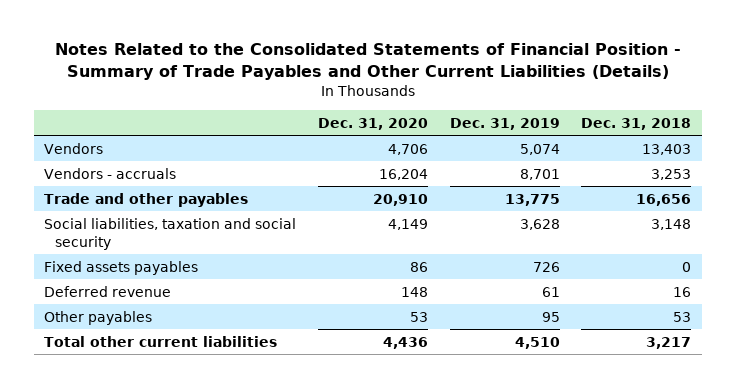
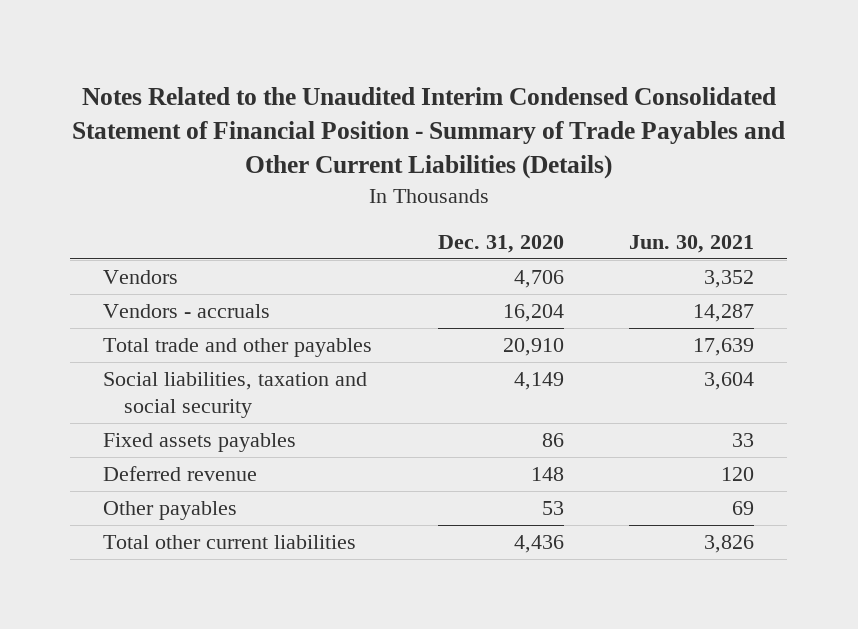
[54,43,681,81] Notes Related to the Consolidated Statements of Financial Position - Summary of Trade Payables and Other Current Liabilities (Details) -> [71,86,785,180] Notes Related to the Unaudited Interim Condensed Consolidated Statement of Financial Position - Summary of Trade Payables and Other Current Liabilities (Details)
[449,117,560,130] Dec. 31, 2019 -> none
[581,117,692,130] Dec. 31, 2018 -> none
none -> [629,235,755,254] Jun. 30, 2021
[44,192,249,207] Trade and other payables -> [103,337,373,357] Total trade and other payables

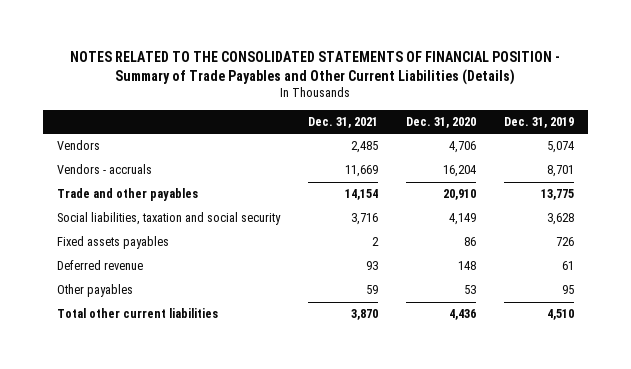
[71,86,785,180] Notes Related to the Unaudited Interim Condensed Consolidated Statement of Financial Position - Summary of Trade Payables and Other Current Liabilities (Details) -> [70,50,561,85] NOTES RELATED TO THE CONSOLIDATED STATEMENTS OF FINANCIAL POSITION - Summary of Trade Payables and Other Current Liabilities (Details)
[629,235,755,254] Jun. 30, 2021 -> none
none -> [307,116,378,128] Dec. 31, 2021
none -> [503,116,574,128] Dec. 31, 2019
[103,337,373,357] Total trade and other payables -> [56,188,198,202] Trade and other payables

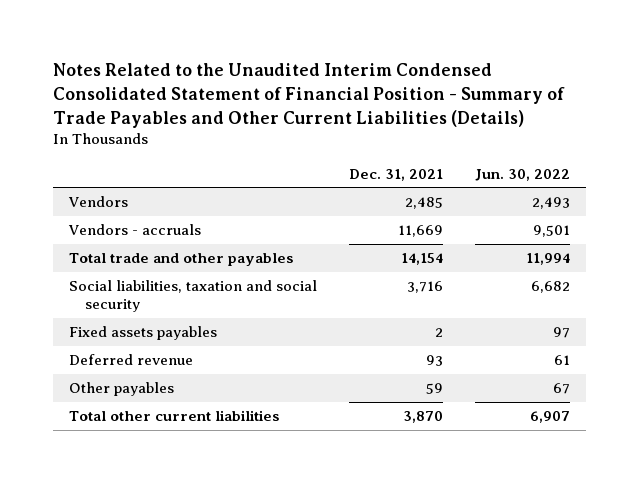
[70,50,561,85] NOTES RELATED TO THE CONSOLIDATED STATEMENTS OF FINANCIAL POSITION - Summary of Trade Payables and Other Current Liabilities (Details) -> [52,63,565,128] Notes Related to the Unaudited Interim Condensed Consolidated Statement of Financial Position - Summary of Trade Payables and Other Current Liabilities (Details)
[405,116,476,128] Dec. 31, 2020 -> none
[503,116,574,128] Dec. 31, 2019 -> none
none -> [474,168,570,181] Jun. 30, 2022
[56,188,198,202] Trade and other payables -> [68,253,293,267] Total trade and other payables

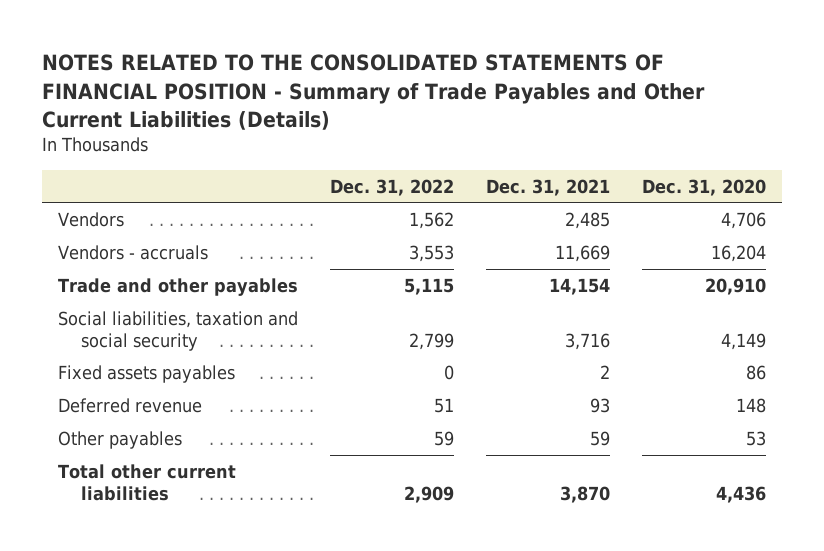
[52,63,565,128] Notes Related to the Unaudited Interim Condensed Consolidated Statement of Financial Position - Summary of Trade Payables and Other Current Liabilities (Details) -> [41,54,705,130] NOTES RELATED TO THE CONSOLIDATED STATEMENTS OF FINANCIAL POSITION - Summary of Trade Payables and Other Current Liabilities (Details)
[474,168,570,181] Jun. 30, 2022 -> none
none -> [329,178,454,196] Dec. 31, 2022
none -> [641,178,766,196] Dec. 31, 2020
[68,253,293,267] Total trade and other payables -> [57,277,298,296] Trade and other payables

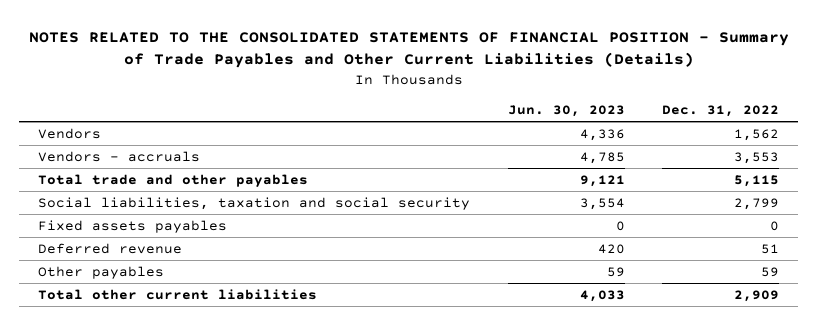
[485,178,610,196] Dec. 31, 2021 -> none
[641,178,766,196] Dec. 31, 2020 -> none
none -> [507,104,625,117] Jun. 30, 2023
[57,277,298,296] Trade and other payables -> [38,173,309,187] Total trade and other payables

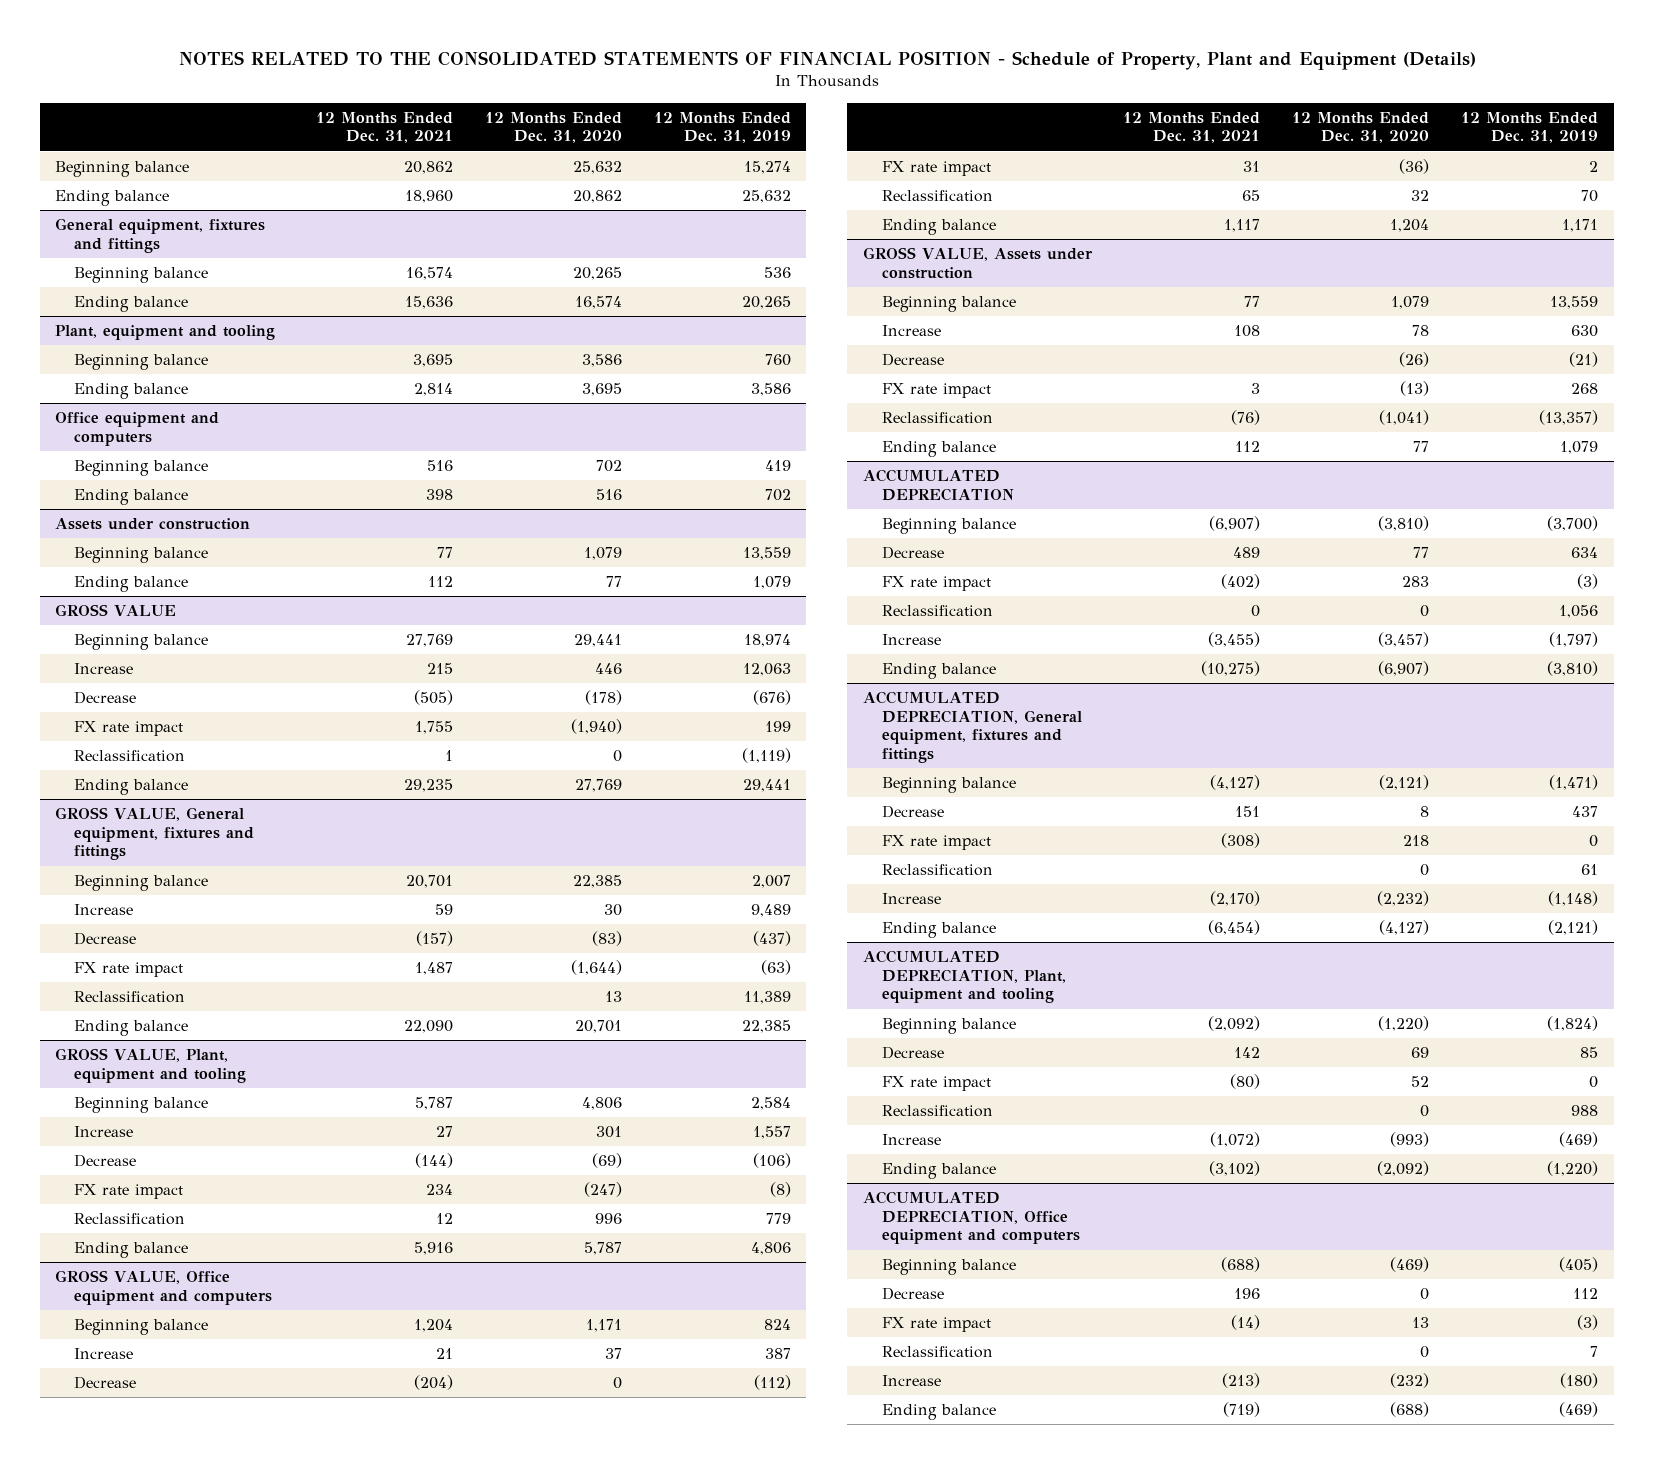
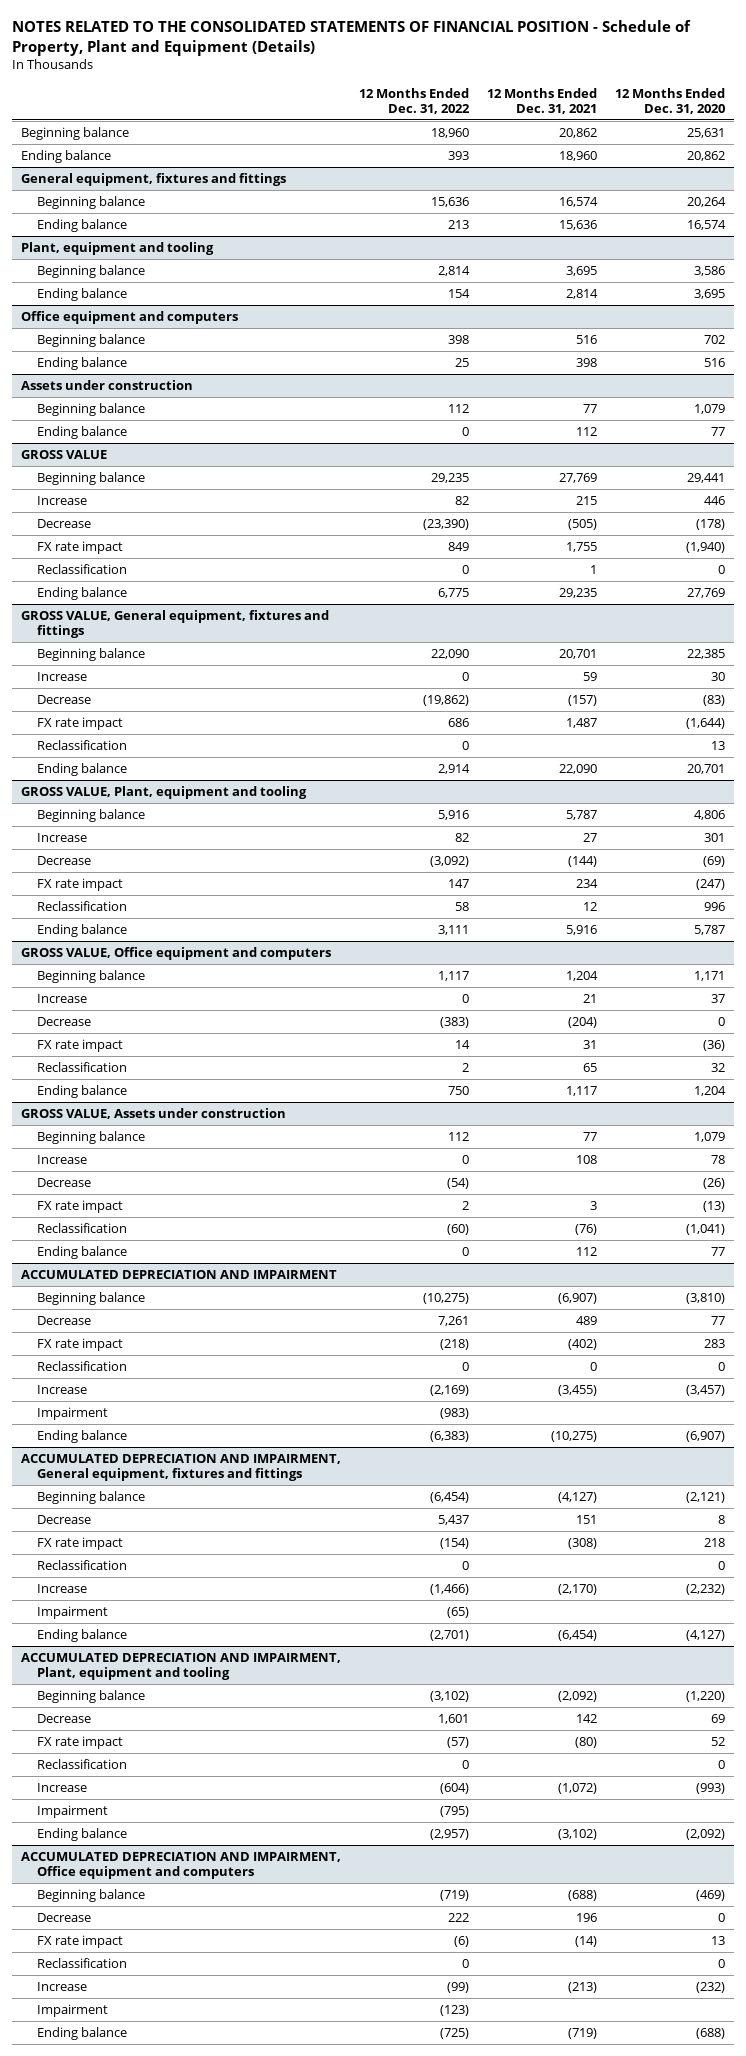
[653,111,791,144] 12 Months Ended Dec. 31, 2019 -> none
none -> [358,87,470,114] 12 Months Ended Dec. 31, 2022
[572,161,622,175] 25,632 -> [686,128,725,139] 25,631
[572,267,622,281] 20,265 -> [686,197,726,208] 20,264
[862,469,1014,501] ACCUMULATED DEPRECIATION -> [20,1270,337,1280] ACCUMULATED DEPRECIATION AND IMPAIRMENT
none -> [36,1407,108,1421] Impairment
[862,691,1082,764] ACCUMULATED DEPRECIATION, General equipment, fixtures and fittings -> [20,1454,341,1481] ACCUMULATED DEPRECIATION AND IMPAIRMENT, General equipment, fixtures and fittings
none -> [36,1606,108,1620] Impairment
[862,950,1066,1004] ACCUMULATED DEPRECIATION, Plant, equipment and tooling -> [20,1653,341,1680] ACCUMULATED DEPRECIATION AND IMPAIRMENT, Plant, equipment and tooling
none -> [36,1805,108,1819] Impairment
[862,1191,1080,1245] ACCUMULATED DEPRECIATION, Office equipment and computers -> [20,1852,341,1879] ACCUMULATED DEPRECIATION AND IMPAIRMENT, Office equipment and computers
none -> [36,2004,108,2018] Impairment

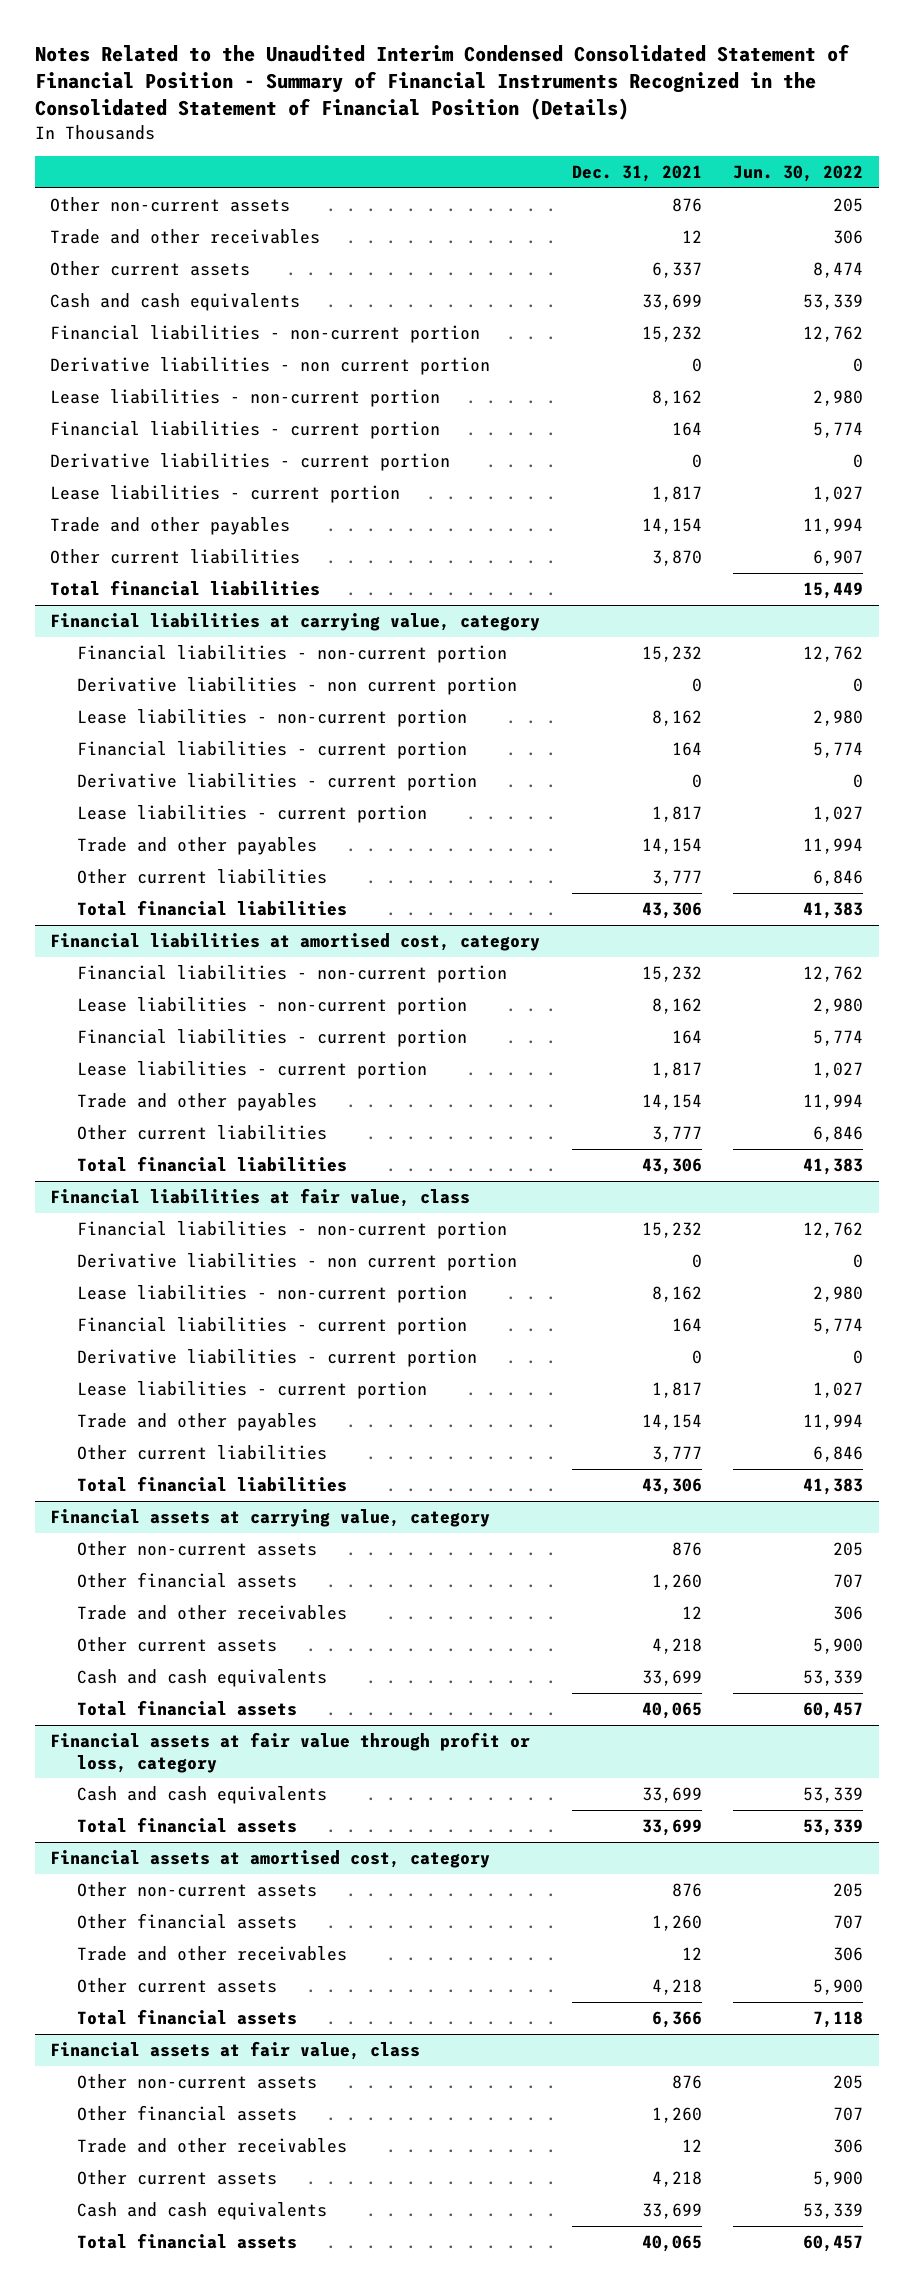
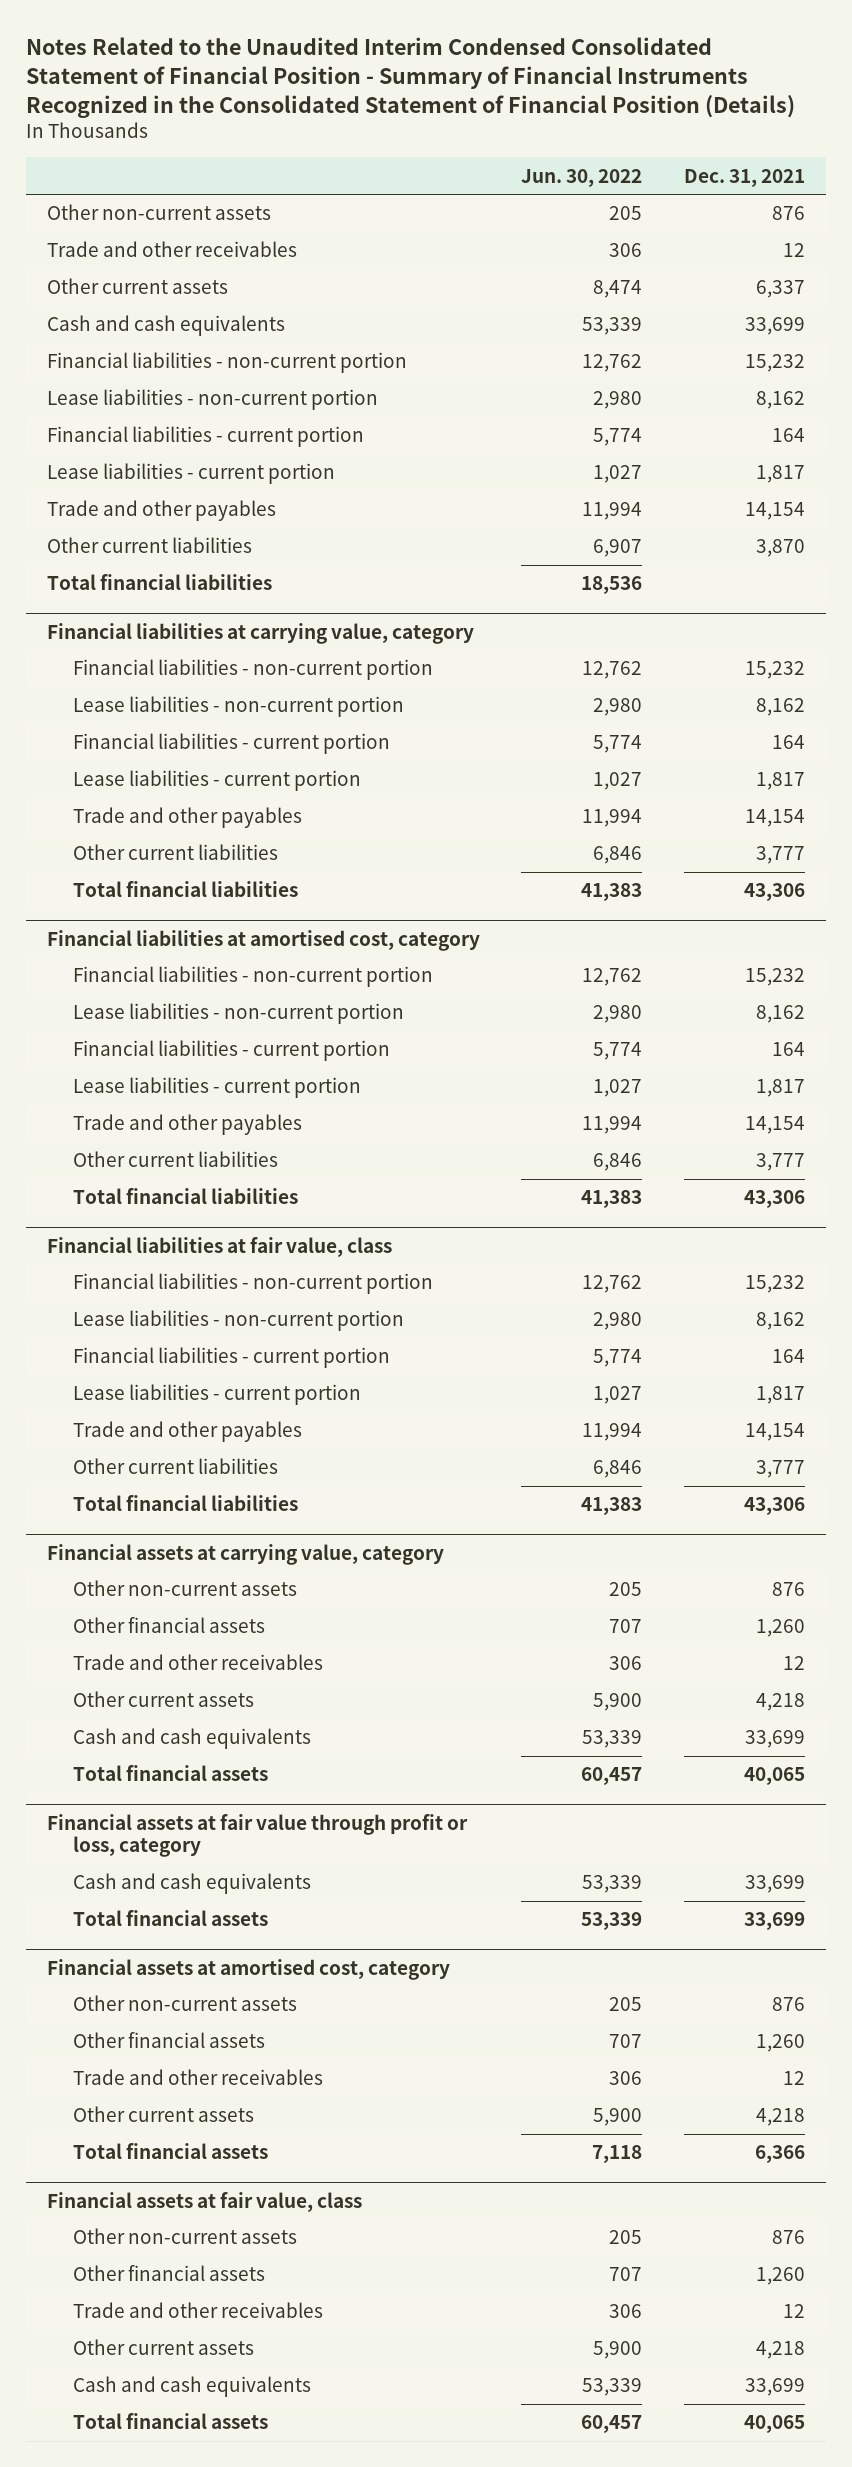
[50,356,491,375] Derivative liabilities - non current portion -> none
[50,452,451,471] Derivative liabilities - current portion -> none
[803,581,864,599] 15,449 -> [581,576,643,595] 18,536
[76,676,517,695] Derivative liabilities - non current portion -> none
[76,772,477,791] Derivative liabilities - current portion -> none
[76,1252,517,1271] Derivative liabilities - non current portion -> none
[76,1348,477,1367] Derivative liabilities - current portion -> none

